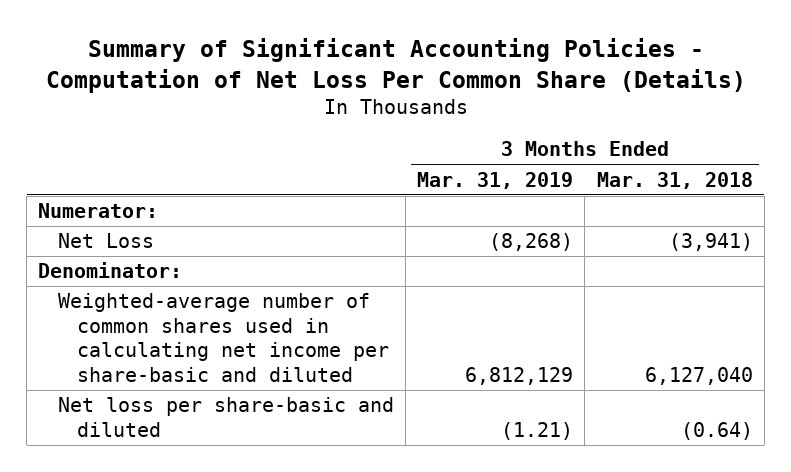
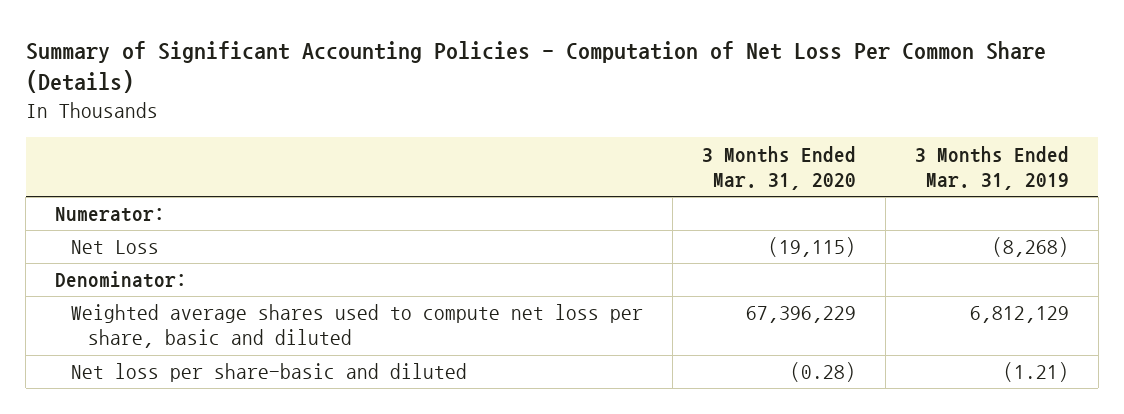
[596,171,753,189] Mar. 31, 2018 -> none
none -> [702,145,857,190] 3 Months Ended Mar. 31, 2020
[57,293,390,382] Weighted-average number of common shares used in calculating net income per share-basic and diluted -> [71,304,644,349] Weighted average shares used to compute net loss per share, basic and diluted

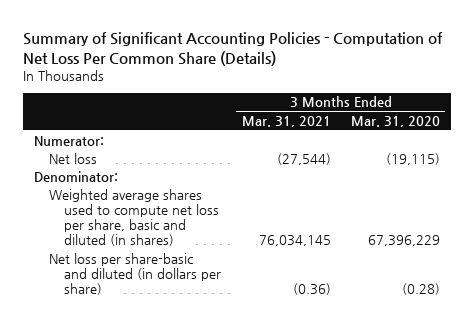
[914,145,1069,190] 3 Months Ended Mar. 31, 2019 -> none
none -> [241,115,331,127] Mar. 31, 2021
[71,240,160,255] Net Loss -> [48,152,97,164] Net loss
[71,304,644,349] Weighted average shares used to compute net loss per share, basic and diluted -> [48,188,219,246] Weighted average shares used to compute net loss per share, basic and diluted (in shares)
[71,363,468,383] Net loss per share-basic and diluted -> [48,252,221,295] Net loss per share-basic and diluted (in dollars per share)

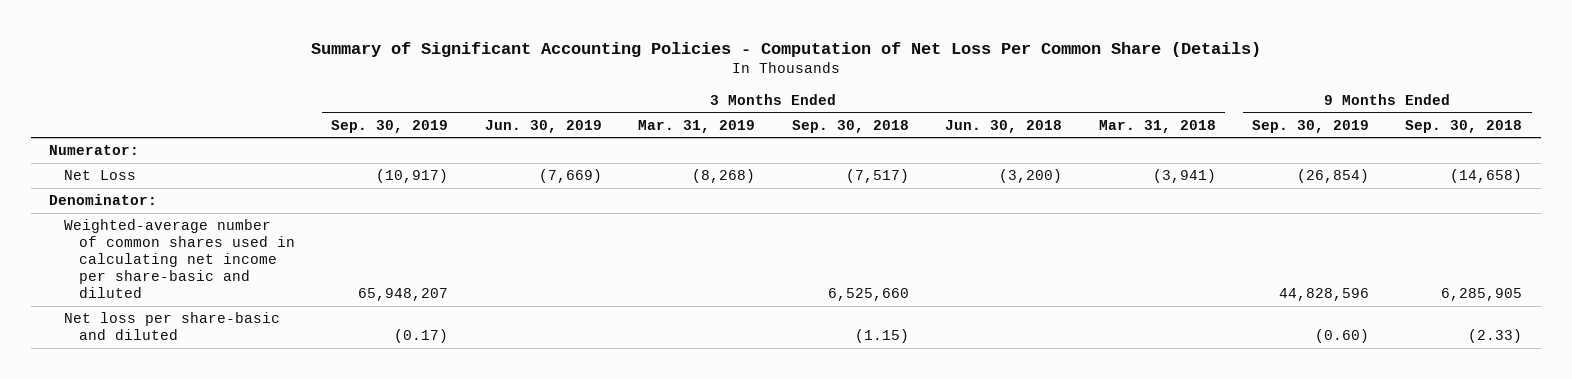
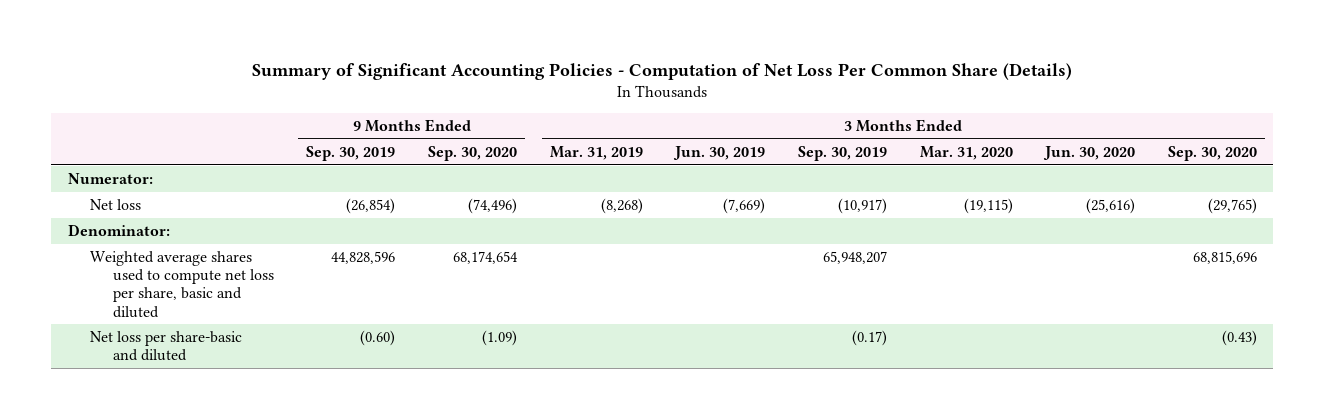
[791,119,909,133] Sep. 30, 2018 -> none
[945,119,1063,133] Jun. 30, 2018 -> none
[1098,119,1216,133] Mar. 31, 2018 -> none
[1405,119,1523,133] Sep. 30, 2018 -> none
none -> [428,146,518,162] Sep. 30, 2020
none -> [919,146,1013,161] Mar. 31, 2020
none -> [1043,146,1136,161] Jun. 30, 2020
none -> [1168,146,1258,162] Sep. 30, 2020
[64,170,137,181] Net Loss -> [90,199,142,211] Net loss
[64,219,295,299] Weighted-average number of common shares used in calculating net income per share-basic and diluted -> [90,251,274,318] Weighted average shares used to compute net loss per share, basic and diluted

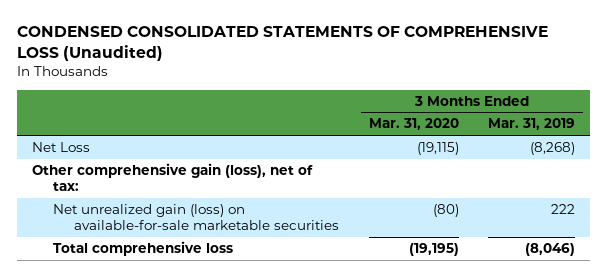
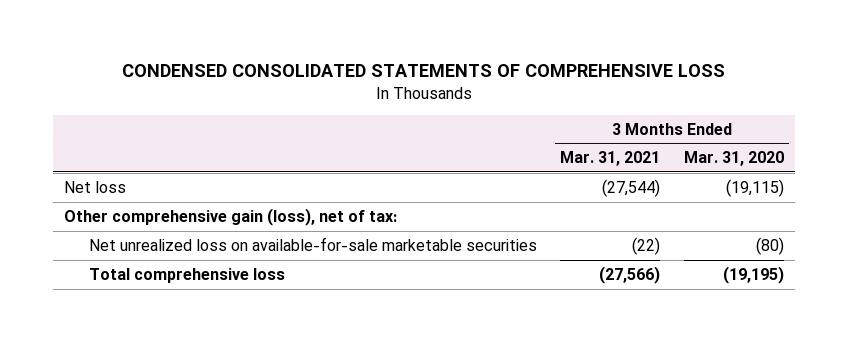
[16,26,548,62] CONDENSED CONSOLIDATED STATEMENTS OF COMPREHENSIVE LOSS (Unaudited) -> [122,64,726,78] CONDENSED CONSOLIDATED STATEMENTS OF COMPREHENSIVE LOSS
[488,118,576,131] Mar. 31, 2019 -> none
none -> [560,151,661,167] Mar. 31, 2021
[31,142,90,153] Net Loss -> [64,180,127,193] Net loss
[52,204,339,230] Net unrealized gain (loss) on available-for-sale marketable securities -> [89,236,538,251] Net unrealized loss on available-for-sale marketable securities

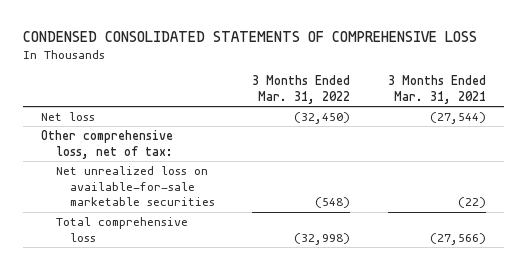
[683,151,784,167] Mar. 31, 2020 -> none
none -> [252,75,351,105] 3 Months Ended Mar. 31, 2022
[64,207,398,226] Other comprehensive gain (loss), net of tax: -> [41,129,174,159] Other comprehensive loss, net of tax:

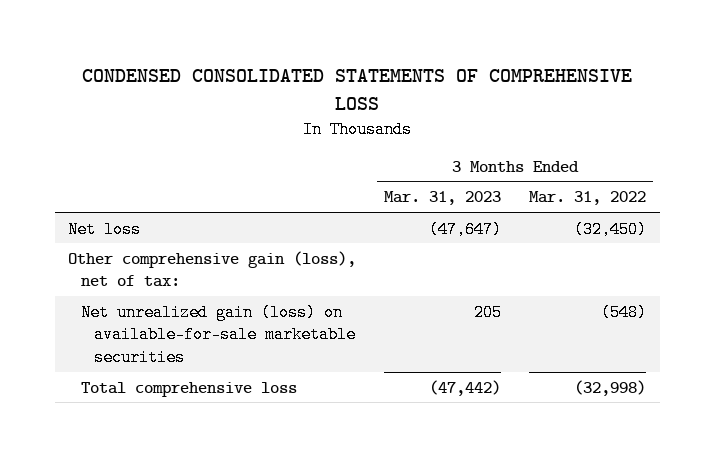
[387,75,486,105] 3 Months Ended Mar. 31, 2021 -> none
none -> [384,191,502,206] Mar. 31, 2023
[41,129,174,159] Other comprehensive loss, net of tax: -> [68,250,357,288] Other comprehensive gain (loss), net of tax:
[55,165,215,207] Net unrealized loss on available-for-sale marketable securities -> [81,303,357,366] Net unrealized gain (loss) on available-for-sale marketable securities

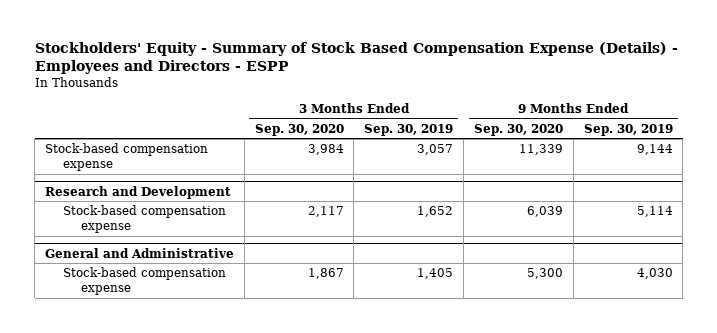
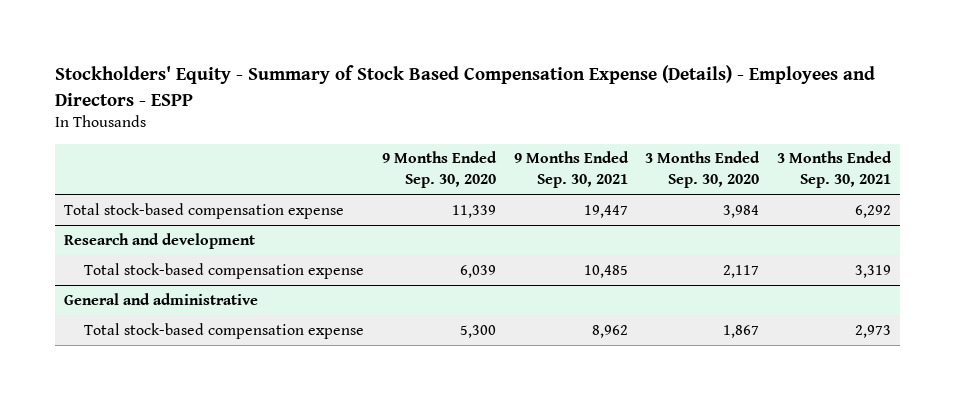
[364,123,454,136] Sep. 30, 2019 -> none
[583,123,673,136] Sep. 30, 2019 -> none
none -> [513,151,629,189] 9 Months Ended Sep. 30, 2021
none -> [777,151,893,189] 3 Months Ended Sep. 30, 2021
[44,143,208,172] Stock-based compensation expense -> [64,202,345,219] Total stock-based compensation expense
[44,185,231,199] Research and Development -> [64,232,256,249] Research and development
[63,205,227,234] Stock-based compensation expense -> [84,262,365,279] Total stock-based compensation expense
[44,247,234,258] General and Administrative -> [64,292,259,305] General and administrative
[63,267,227,296] Stock-based compensation expense -> [84,322,365,339] Total stock-based compensation expense

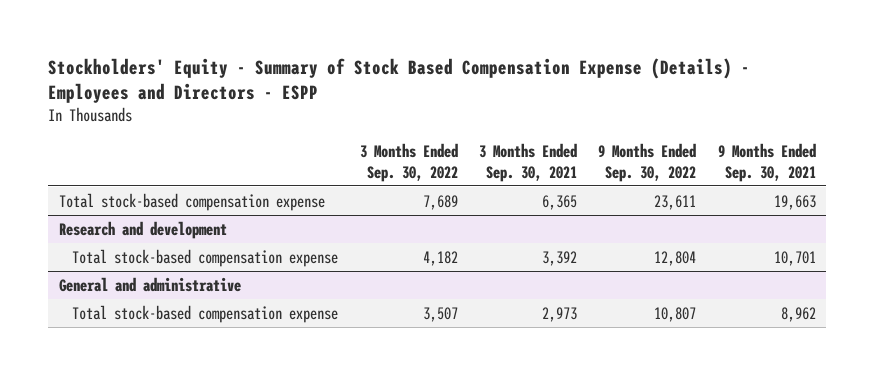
[382,151,498,189] 9 Months Ended Sep. 30, 2020 -> none
[645,151,761,189] 3 Months Ended Sep. 30, 2020 -> none
none -> [359,143,458,182] 3 Months Ended Sep. 30, 2022
none -> [598,143,697,182] 9 Months Ended Sep. 30, 2022
[583,204,628,218] 19,447 -> [773,194,816,210] 19,663
[855,204,892,218] 6,292 -> [542,194,578,210] 6,365
[583,264,628,278] 10,485 -> [773,250,816,266] 10,701
[855,264,892,278] 3,319 -> [542,250,578,266] 3,392

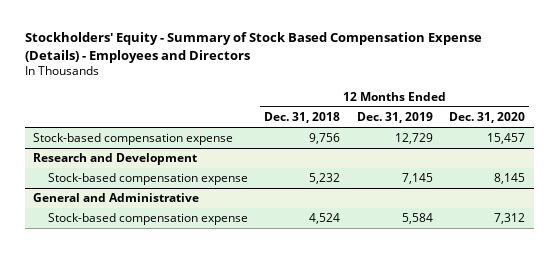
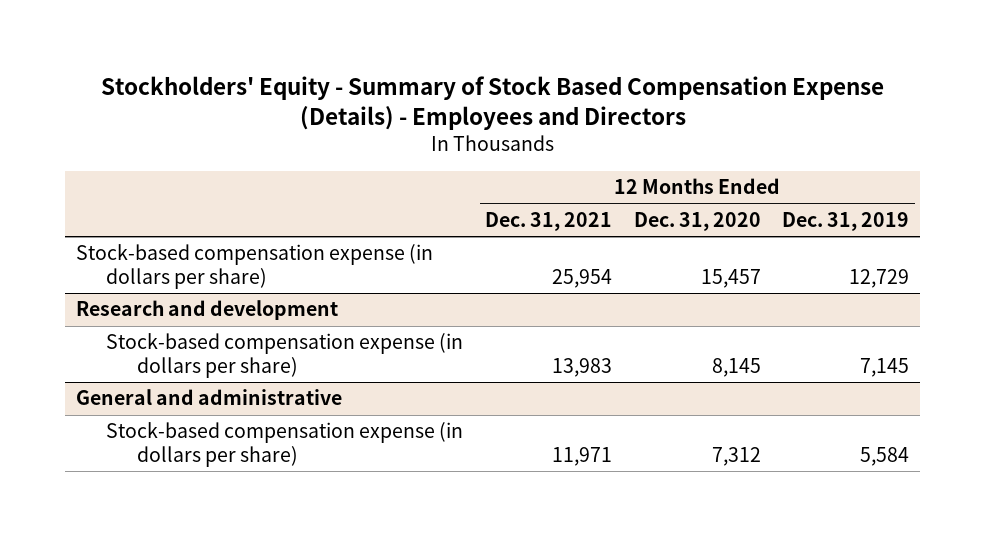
[264,112,341,124] Dec. 31, 2018 -> none
none -> [484,212,612,232] Dec. 31, 2021
[33,133,234,146] Stock-based compensation expense -> [75,244,433,290] Stock-based compensation expense (in dollars per share)
[33,153,198,166] Research and Development -> [75,300,338,321] Research and development
[48,173,249,186] Stock-based compensation expense -> [106,333,464,379] Stock-based compensation expense (in dollars per share)
[33,193,200,203] General and Administrative -> [75,389,342,406] General and administrative
[48,213,249,226] Stock-based compensation expense -> [106,422,464,468] Stock-based compensation expense (in dollars per share)

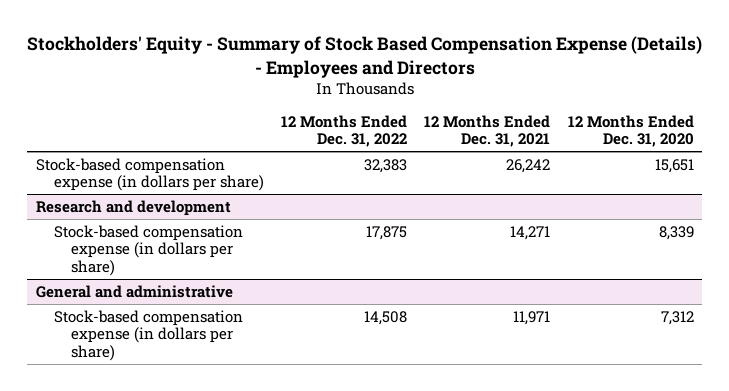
[782,212,910,232] Dec. 31, 2019 -> none
none -> [280,114,407,148] 12 Months Ended Dec. 31, 2022
[551,269,612,289] 25,954 -> [506,158,551,173] 26,242
[700,269,761,289] 15,457 -> [654,158,694,173] 15,651
[551,358,612,378] 13,983 -> [510,225,551,240] 14,271
[711,358,761,378] 8,145 -> [658,225,694,240] 8,339

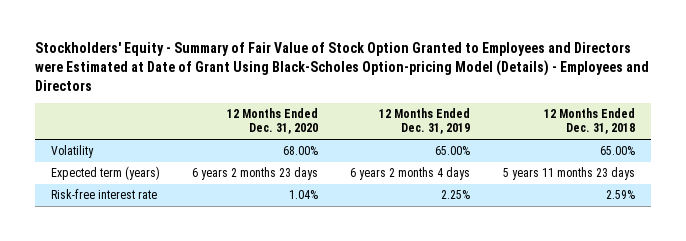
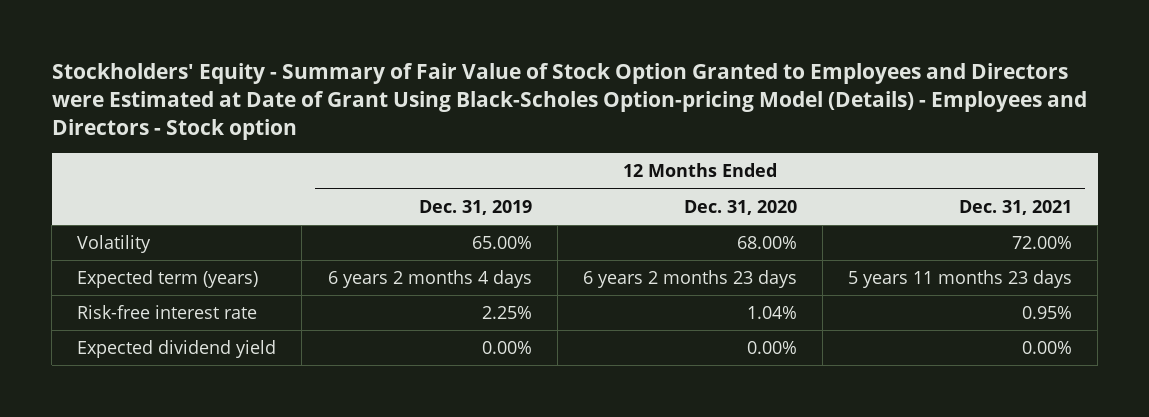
[34,42,649,91] Stockholders' Equity - Summary of Fair Value of Stock Option Granted to Employees and Directors were Estimated at Date of Grant Using Black-Scholes Option-pricing Model (Details) - Employees and Directors -> [51,63,1087,141] Stockholders' Equity - Summary of Fair Value of Stock Option Granted to Employees and Directors were Estimated at Date of Grant Using Black-Scholes Option-pricing Model (Details) - Employees and Directors - Stock option
[543,107,635,135] 12 Months Ended Dec. 31, 2018 -> none
none -> [959,199,1073,215] Dec. 31, 2021
none -> [77,340,277,359] Expected dividend yield

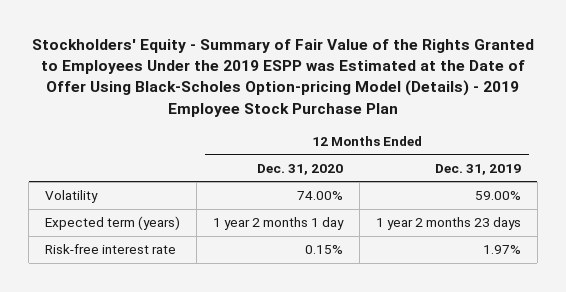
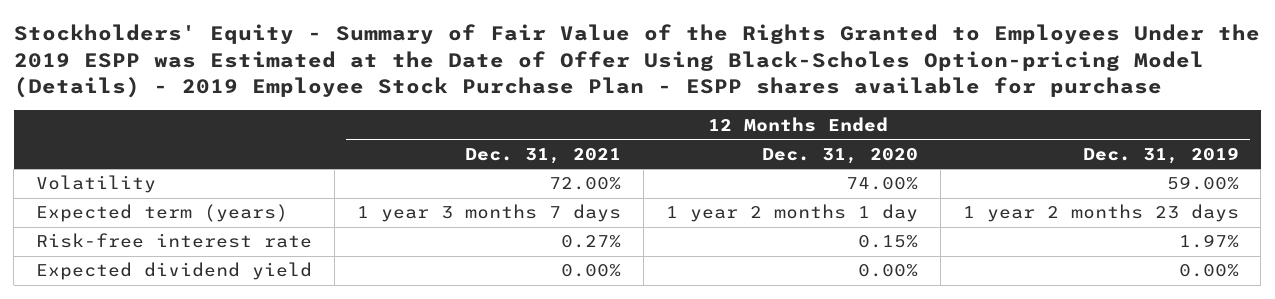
[32,39,535,117] Stockholders' Equity - Summary of Fair Value of the Rights Granted to Employees Under the 2019 ESPP was Estimated at the Date of Offer Using Black-Scholes Option-pricing Model (Details) - 2019 Employee Stock Purchase Plan -> [13,24,1260,99] Stockholders' Equity - Summary of Fair Value of the Rights Granted to Employees Under the 2019 ESPP was Estimated at the Date of Offer Using Black-Scholes Option-pricing Model (Details) - 2019 Employee Stock Purchase Plan - ESPP shares available for purchase
none -> [464,147,621,164] Dec. 31, 2021
none -> [36,262,313,281] Expected dividend yield

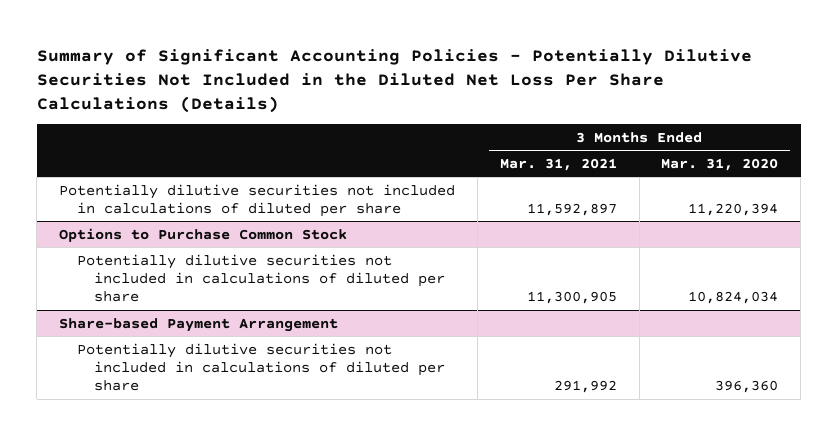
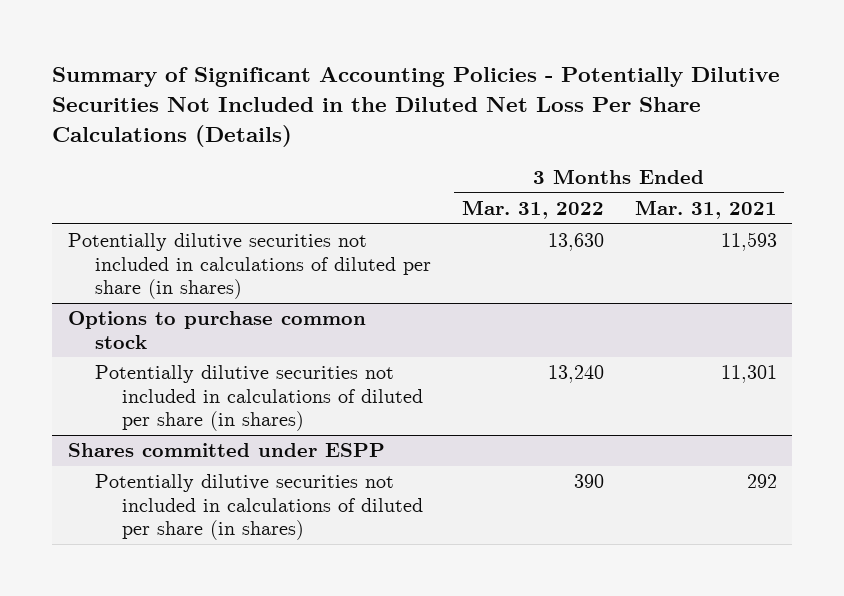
[661,157,779,171] Mar. 31, 2020 -> none
none -> [461,199,604,219] Mar. 31, 2022
[59,183,456,217] Potentially dilutive securities not included in calculations of diluted per share -> [67,233,432,300] Potentially dilutive securities not included in calculations of diluted per share (in shares)
[526,202,617,216] 11,592,897 -> [720,232,777,252] 11,593
[59,227,348,242] Options to Purchase Common Stock -> [67,311,366,349] Options to purchase common stock
[76,253,446,303] Potentially dilutive securities not included in calculations of diluted per share -> [95,365,424,432] Potentially dilutive securities not included in calculations of diluted per share (in shares)
[526,291,617,305] 11,300,905 -> [720,365,777,384] 11,301
[59,317,339,332] Share-based Payment Arrangement -> [67,443,385,458] Shares committed under ESPP
[76,342,446,392] Potentially dilutive securities not included in calculations of diluted per share -> [95,474,424,541] Potentially dilutive securities not included in calculations of diluted per share (in shares)
[553,380,617,394] 291,992 -> [746,474,777,489] 292

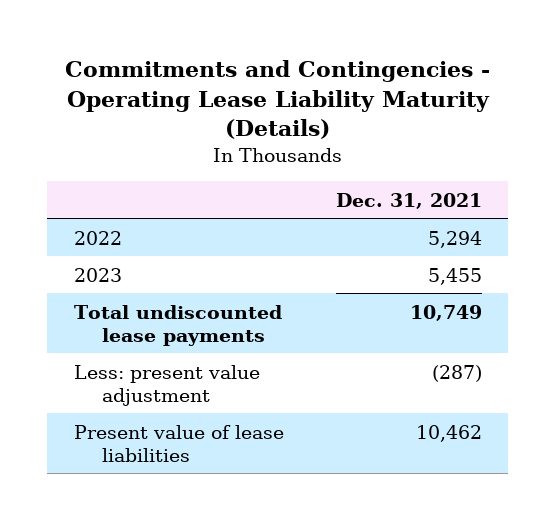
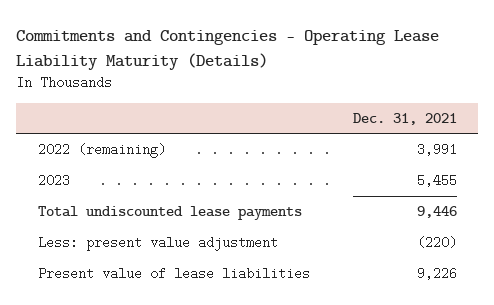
[73,230,122,245] 2022 -> [37,143,166,159] 2022 (remaining)
[428,230,483,248] 5,294 -> [416,143,457,157] 3,991
[410,304,483,321] 10,749 -> [416,206,457,219] 9,446
[432,364,483,382] (287) -> [416,236,457,250] (220)
[416,424,483,442] 10,462 -> [416,267,457,281] 9,226

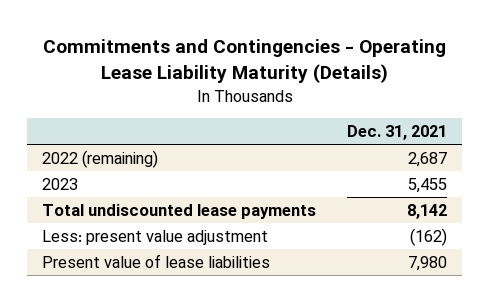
[416,143,457,157] 3,991 -> [407,151,447,167] 2,687
[416,206,457,219] 9,446 -> [406,203,447,219] 8,142
[416,236,457,250] (220) -> [409,227,447,246] (162)
[416,267,457,281] 9,226 -> [407,255,447,271] 7,980

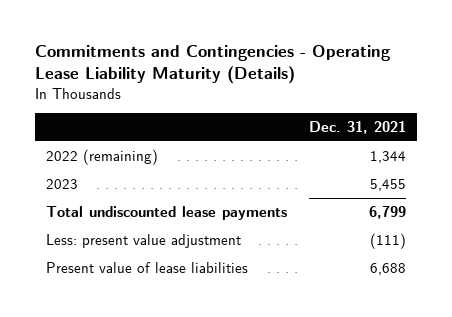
[407,151,447,167] 2,687 -> [369,151,406,164] 1,344
[406,203,447,219] 8,142 -> [368,206,406,220] 6,799
[409,227,447,246] (162) -> [369,233,406,250] (111)
[407,255,447,271] 7,980 -> [369,263,406,276] 6,688

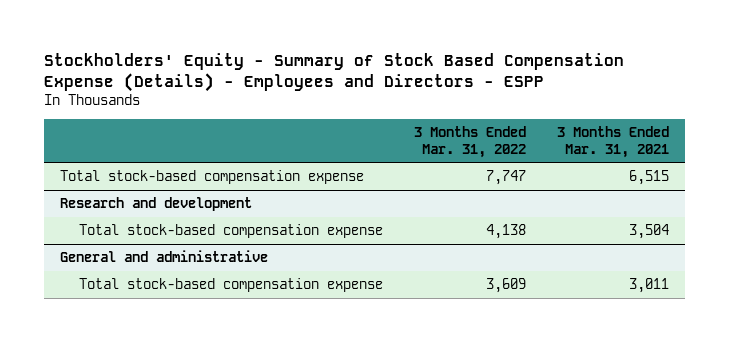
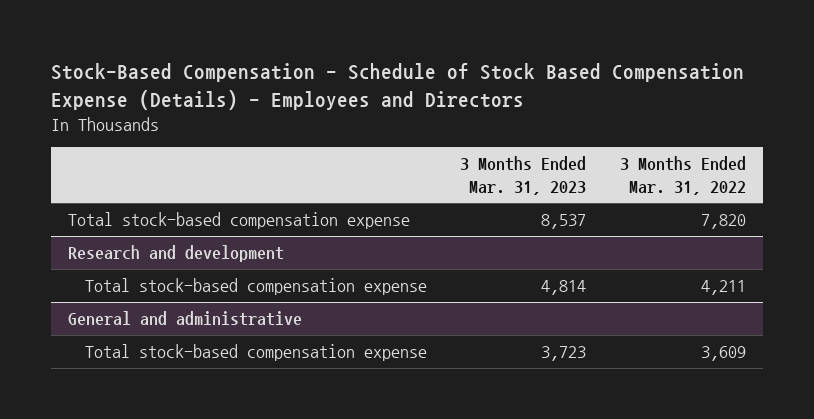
[44,52,625,92] Stockholders' Equity - Summary of Stock Based Compensation Expense (Details) - Employees and Directors - ESPP -> [50,63,744,110] Stock-Based Compensation - Schedule of Stock Based Compensation Expense (Details) - Employees and Directors
[557,126,670,158] 3 Months Ended Mar. 31, 2021 -> none
none -> [460,156,587,195] 3 Months Ended Mar. 31, 2023
[486,170,527,186] 7,747 -> [700,214,746,230] 7,820
[486,224,527,240] 4,138 -> [700,280,746,296] 4,211

